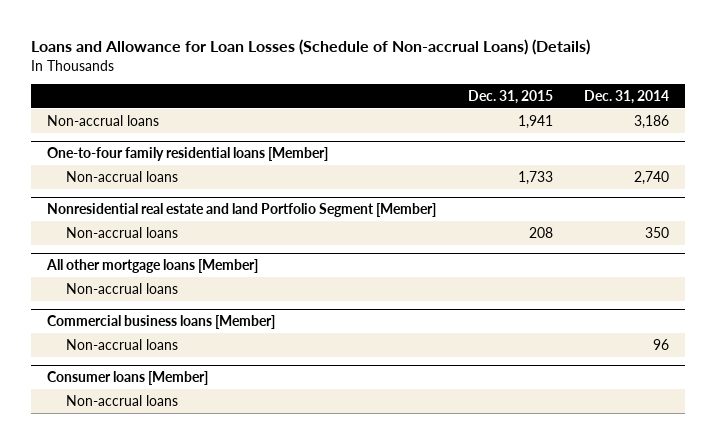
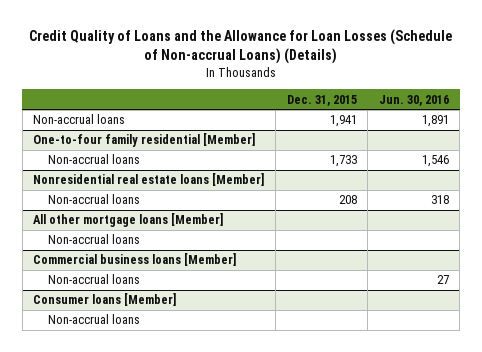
[31,39,591,56] Loans and Allowance for Loan Losses (Schedule of Non-accrual Loans) (Details) -> [29,29,453,65] Credit Quality of Loans and the Allowance for Loan Losses (Schedule of Non-accrual Loans) (Details)
[584,89,670,104] Dec. 31, 2014 -> none
none -> [378,94,449,106] Jun. 30, 2016
[46,146,328,161] One-to-four family residential loans [Member] -> [33,133,256,148] One-to-four family residential [Member]
[46,202,436,217] Nonresidential real estate and land Portfolio Segment [Member] -> [33,173,265,187] Nonresidential real estate loans [Member]

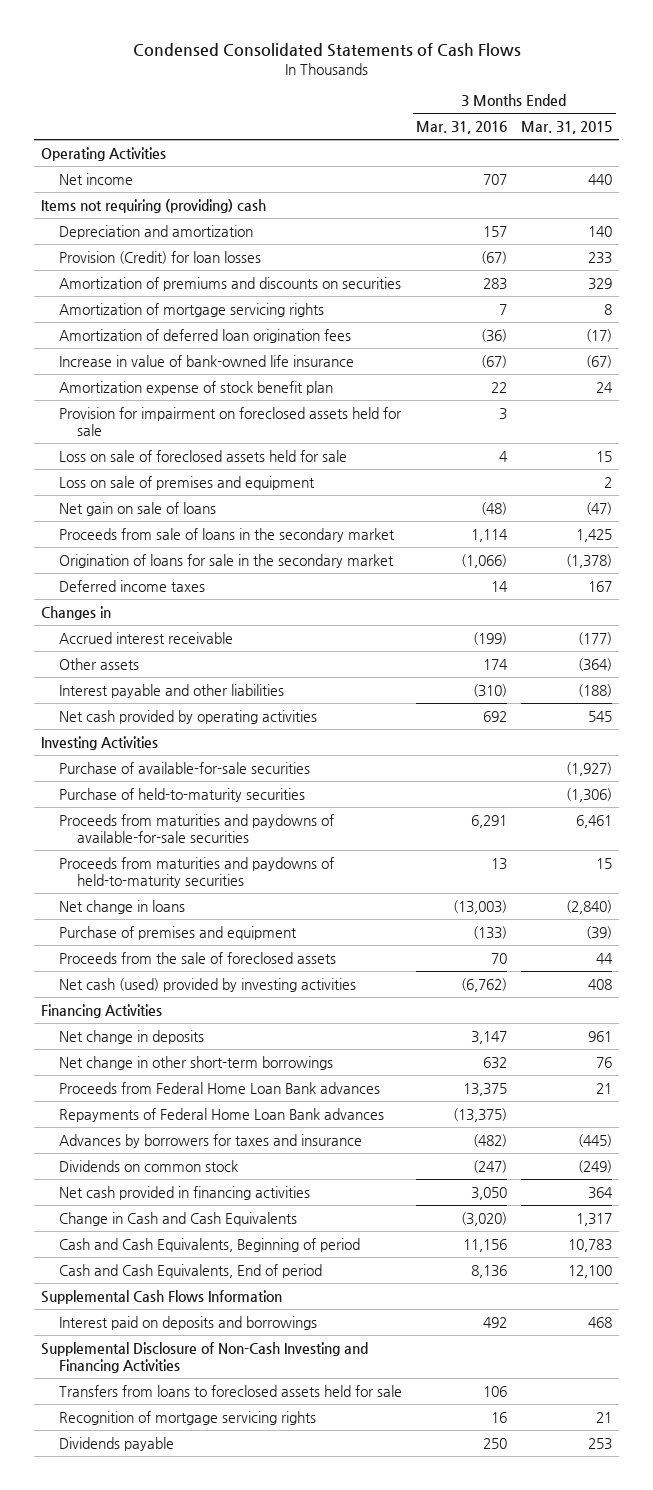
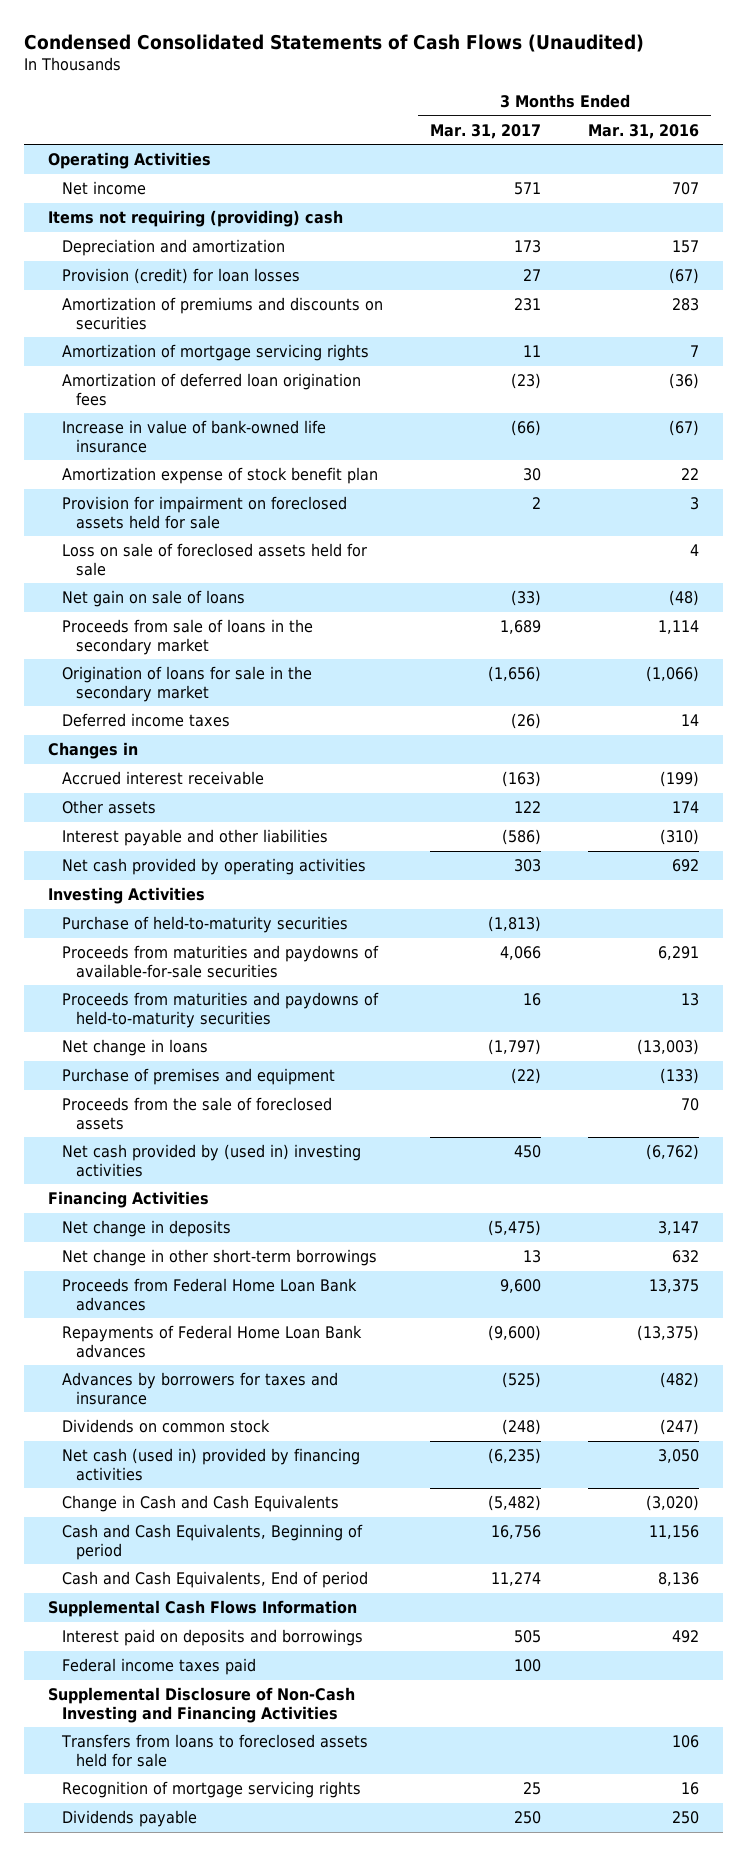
[132,43,521,58] Condensed Consolidated Statements of Cash Flows -> [24,33,645,52] Condensed Consolidated Statements of Cash Flows (Unaudited)
[521,121,613,135] Mar. 31, 2015 -> none
none -> [430,123,542,139] Mar. 31, 2017
[58,250,261,264] Provision (Credit) for loan losses -> [61,268,300,285] Provision (credit) for loan losses
[58,475,315,490] Loss on sale of premises and equipment -> none
[58,761,310,774] Purchase of available-for-sale securities -> none
[58,977,356,992] Net cash (used) provided by investing activities -> [61,1144,361,1177] Net cash provided by (used in) investing activities
[58,1185,310,1200] Net cash provided in financing activities -> [61,1448,360,1481] Net cash (used in) provided by financing activities
none -> [61,1658,256,1676] Federal income taxes paid

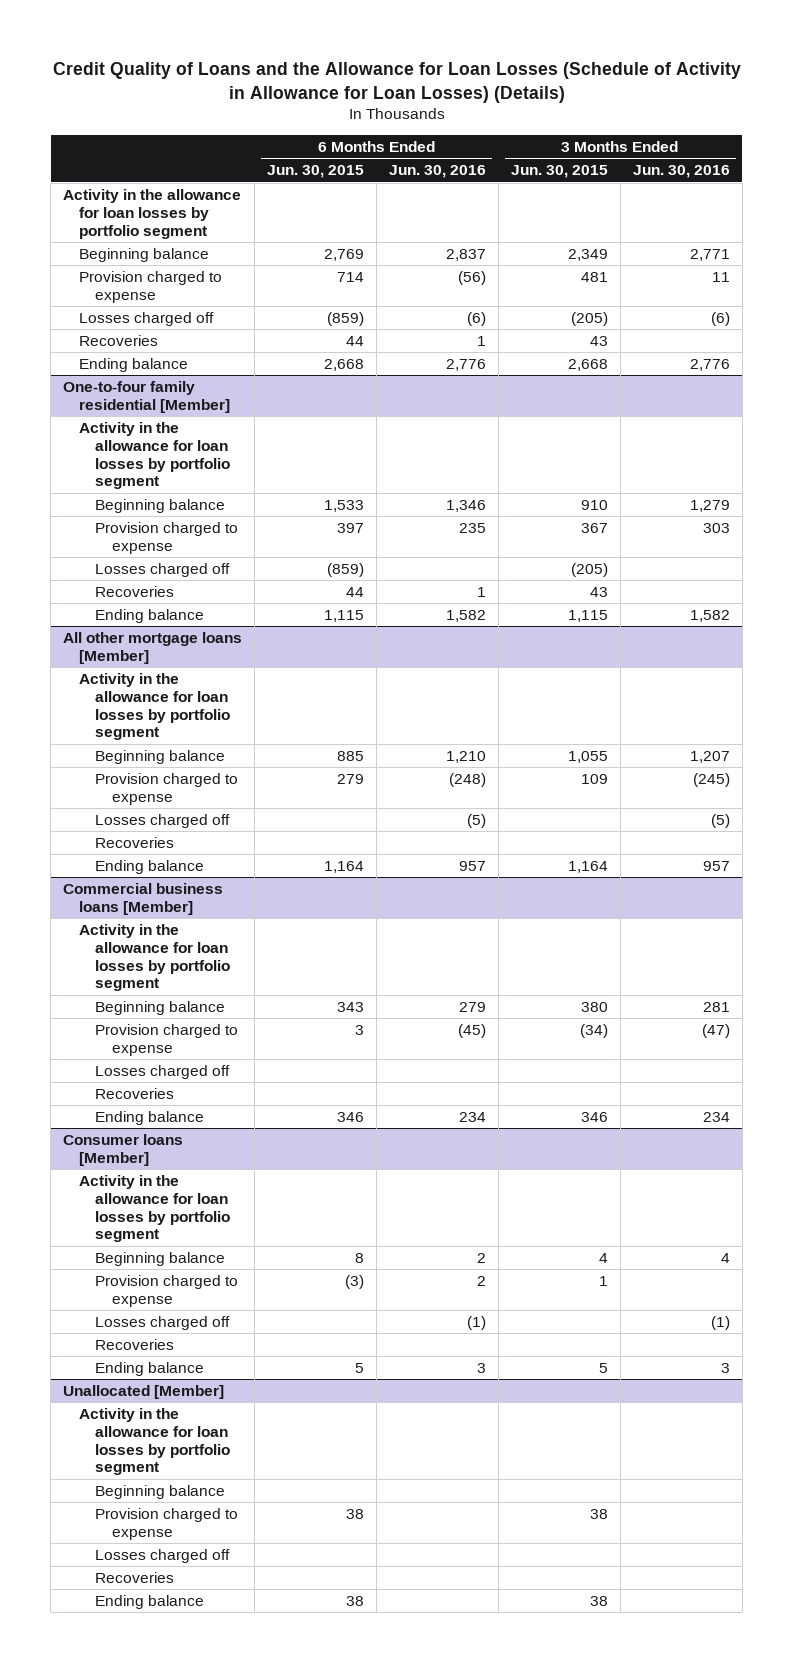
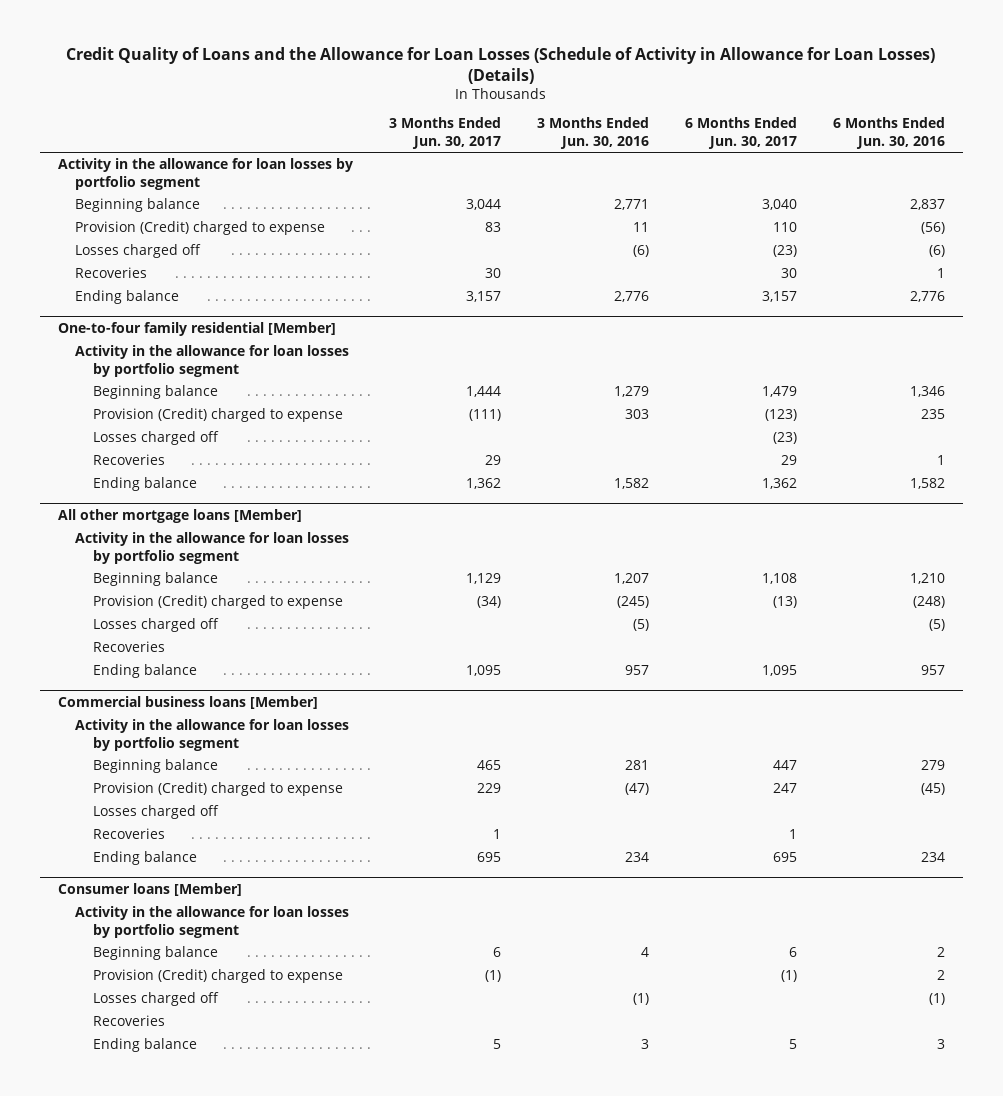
[267,165,365,179] Jun. 30, 2015 -> none
[510,165,608,179] Jun. 30, 2015 -> none
none -> [388,117,501,149] 3 Months Ended Jun. 30, 2017
none -> [685,117,798,149] 6 Months Ended Jun. 30, 2017
[79,271,223,303] Provision charged to expense -> [75,221,326,236] Provision (Credit) charged to expense
[95,522,239,554] Provision charged to expense -> [93,408,344,423] Provision (Credit) charged to expense
[95,773,239,805] Provision charged to expense -> [93,595,344,610] Provision (Credit) charged to expense
[95,1024,239,1056] Provision charged to expense -> [93,782,344,797] Provision (Credit) charged to expense
[95,1275,239,1307] Provision charged to expense -> [93,969,344,984] Provision (Credit) charged to expense
[63,1385,225,1400] Unallocated [Member] -> none
[79,1408,231,1476] Activity in the allowance for loan losses by portfolio segment -> none
[95,1485,226,1500] Beginning balance -> none
[95,1508,239,1540] Provision charged to expense -> none
[95,1549,231,1564] Losses charged off -> none
[95,1572,175,1584] Recoveries -> none
[95,1595,205,1610] Ending balance -> none

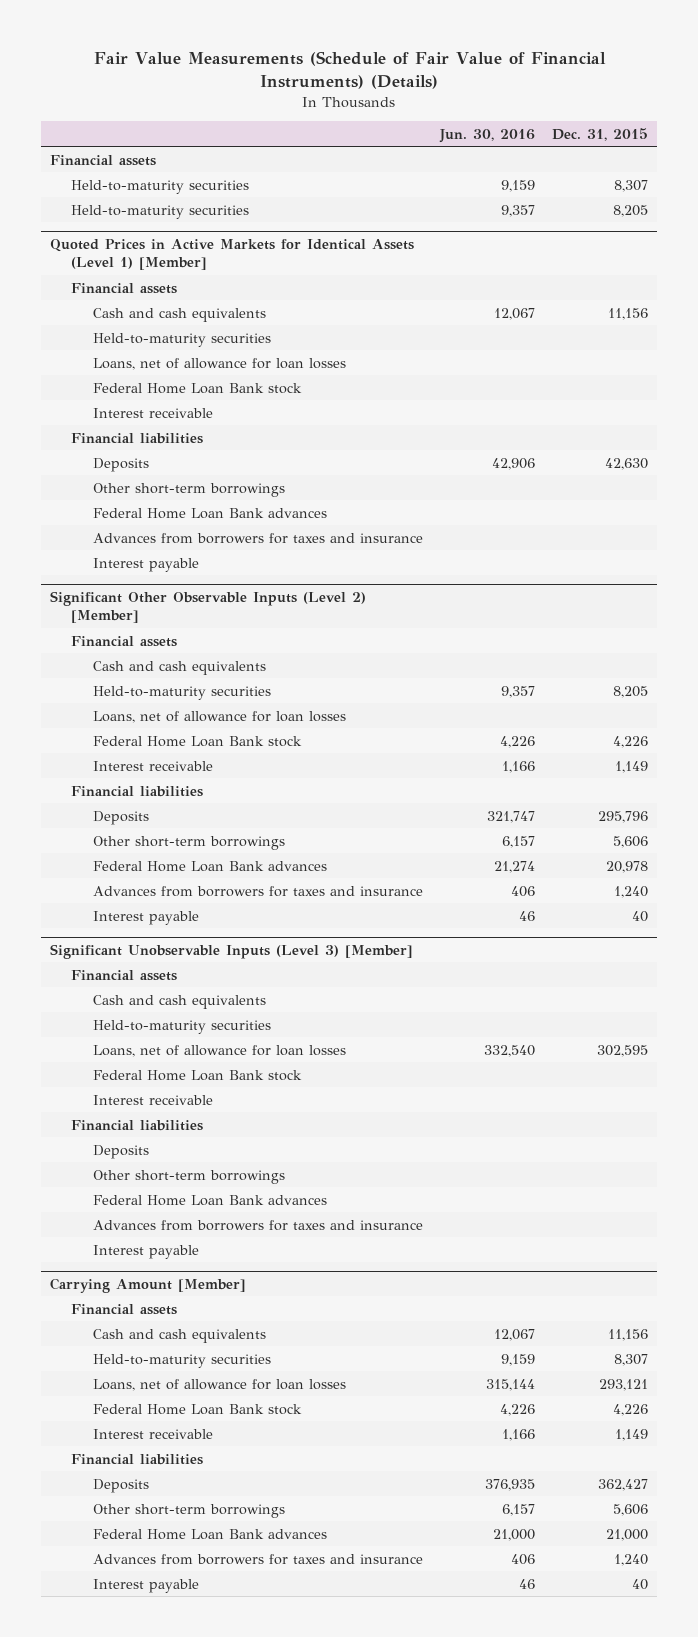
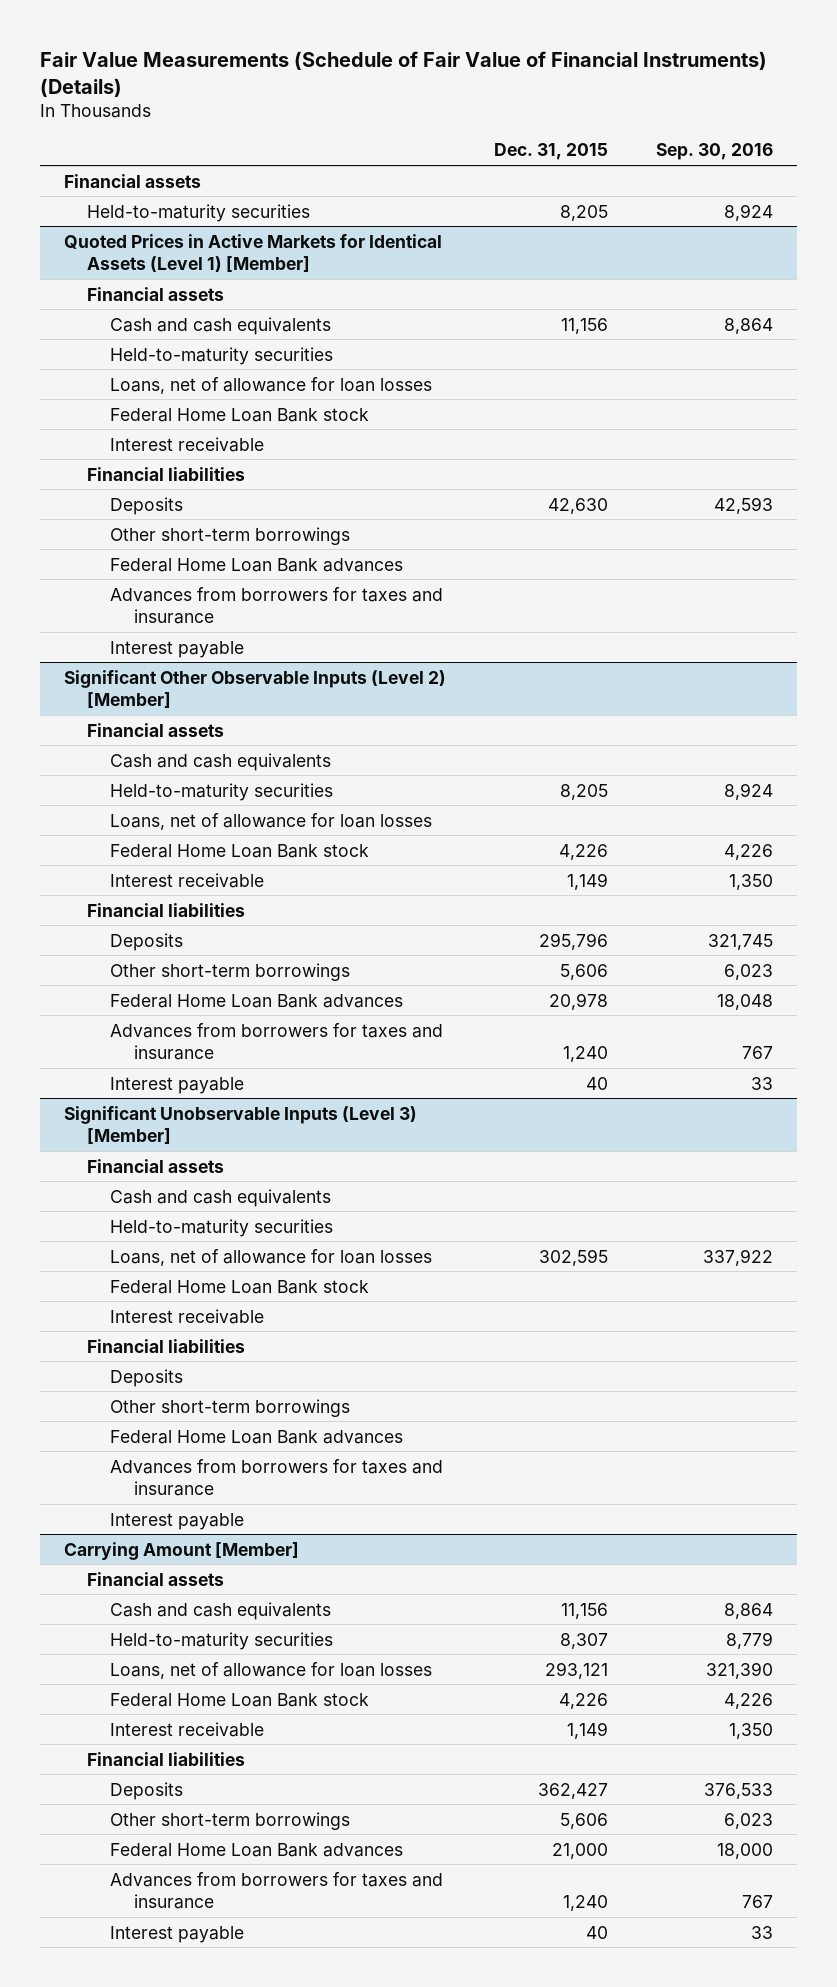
[439,128,536,143] Jun. 30, 2016 -> none
none -> [656,143,774,161] Sep. 30, 2016
[71,179,250,194] Held-to-maturity securities -> none

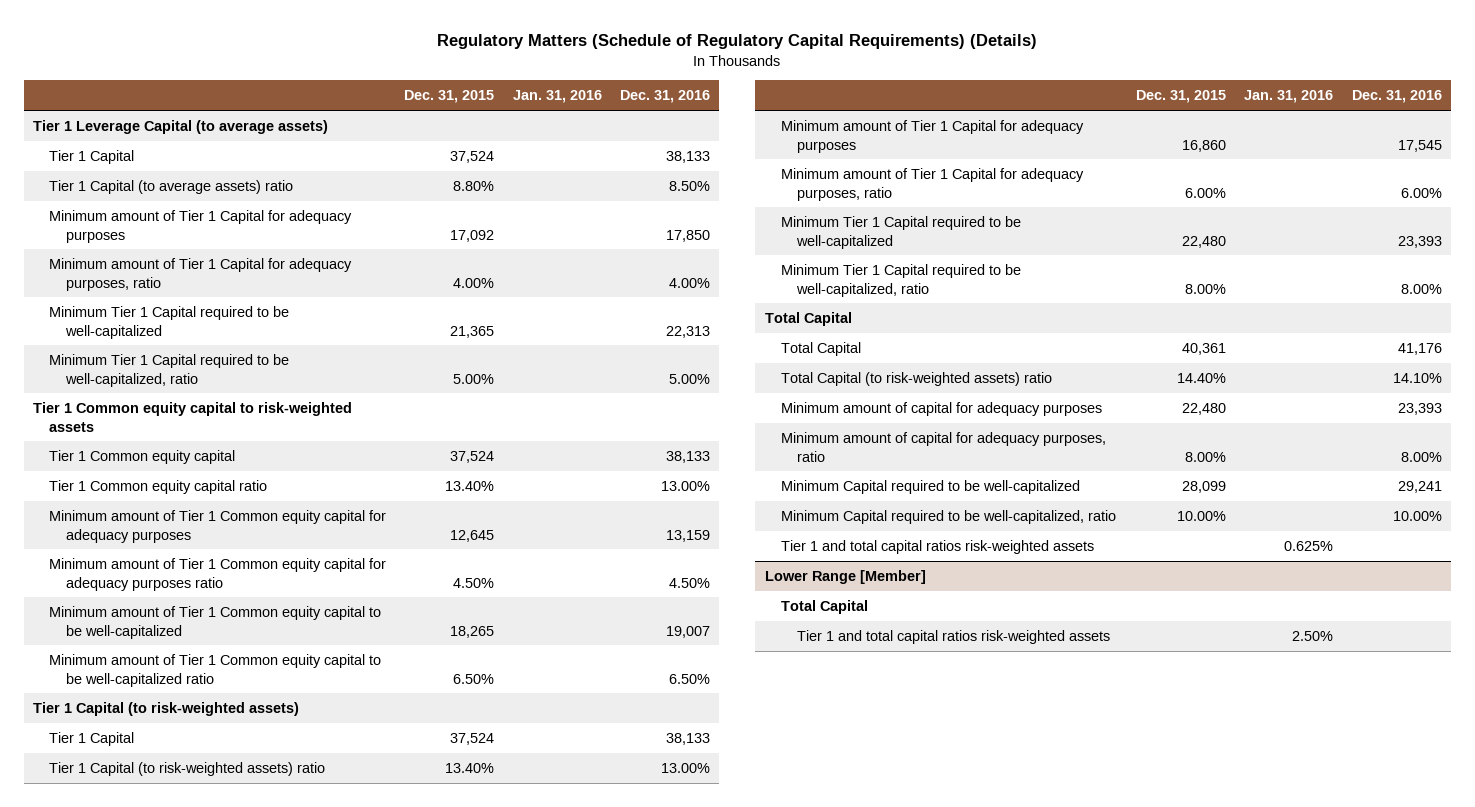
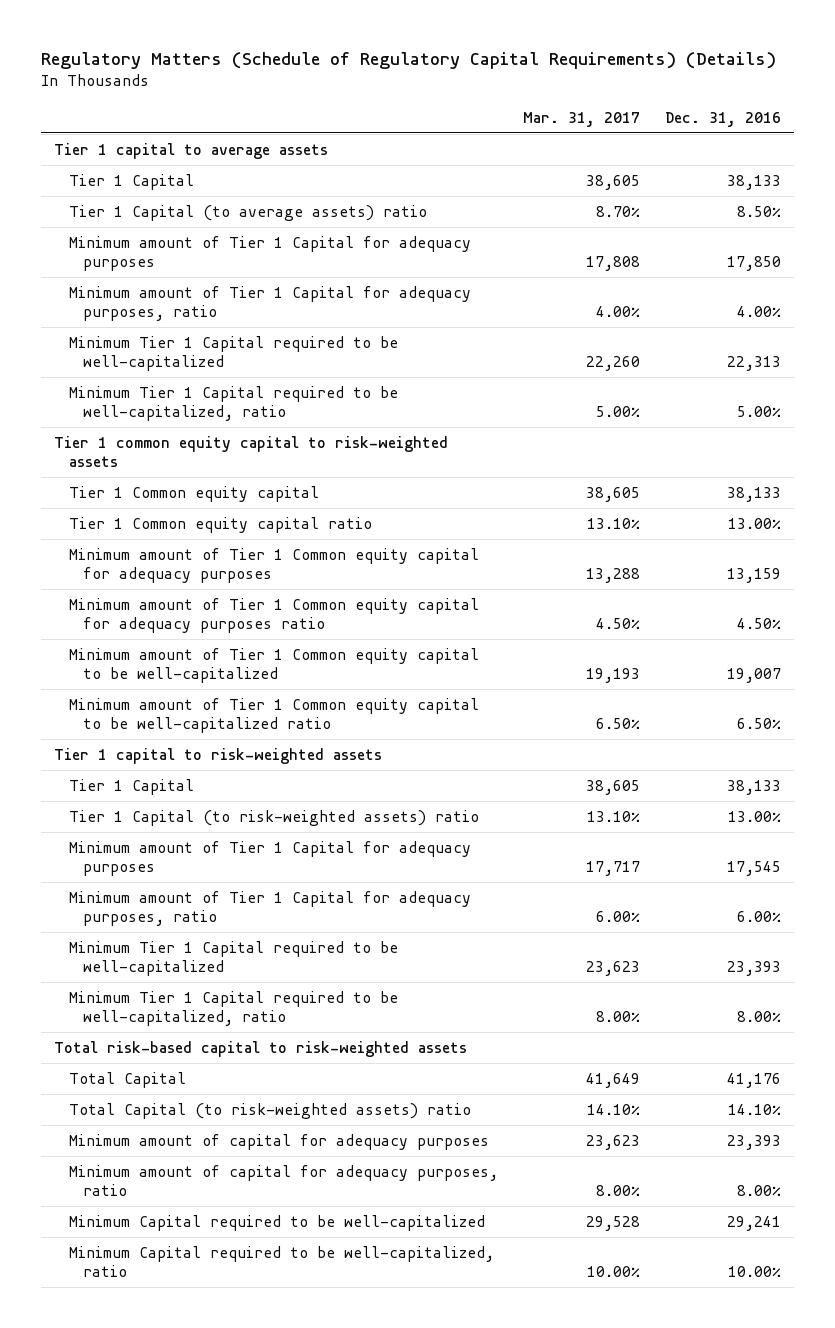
[404,90,495,104] Dec. 31, 2015 -> none
[512,90,602,104] Jan. 31, 2016 -> none
none -> [522,111,640,127] Mar. 31, 2017
[32,119,328,134] Tier 1 Leverage Capital (to average assets) -> [53,142,328,159] Tier 1 capital to average assets
[32,401,352,432] Tier 1 Common equity capital to risk-weighted assets -> [53,435,448,467] Tier 1 common equity capital to risk-weighted assets
[32,701,299,716] Tier 1 Capital (to risk-weighted assets) -> [53,747,382,764] Tier 1 capital to risk-weighted assets
[764,311,852,326] Total Capital -> [53,1040,467,1057] Total risk-based capital to risk-weighted assets
[780,539,1094,554] Tier 1 and total capital ratios risk-weighted assets -> none
[764,569,926,584] Lower Range [Member] -> none
[780,599,868,614] Total Capital -> none
[797,629,1111,644] Tier 1 and total capital ratios risk-weighted assets -> none

